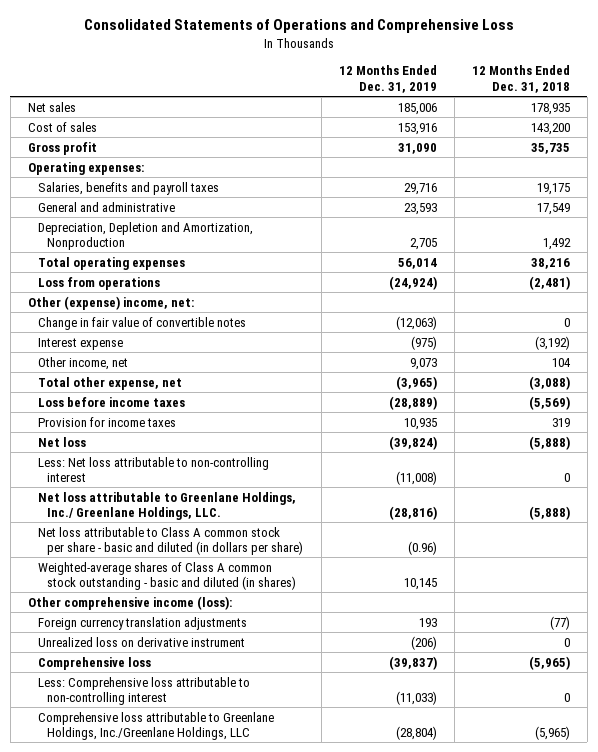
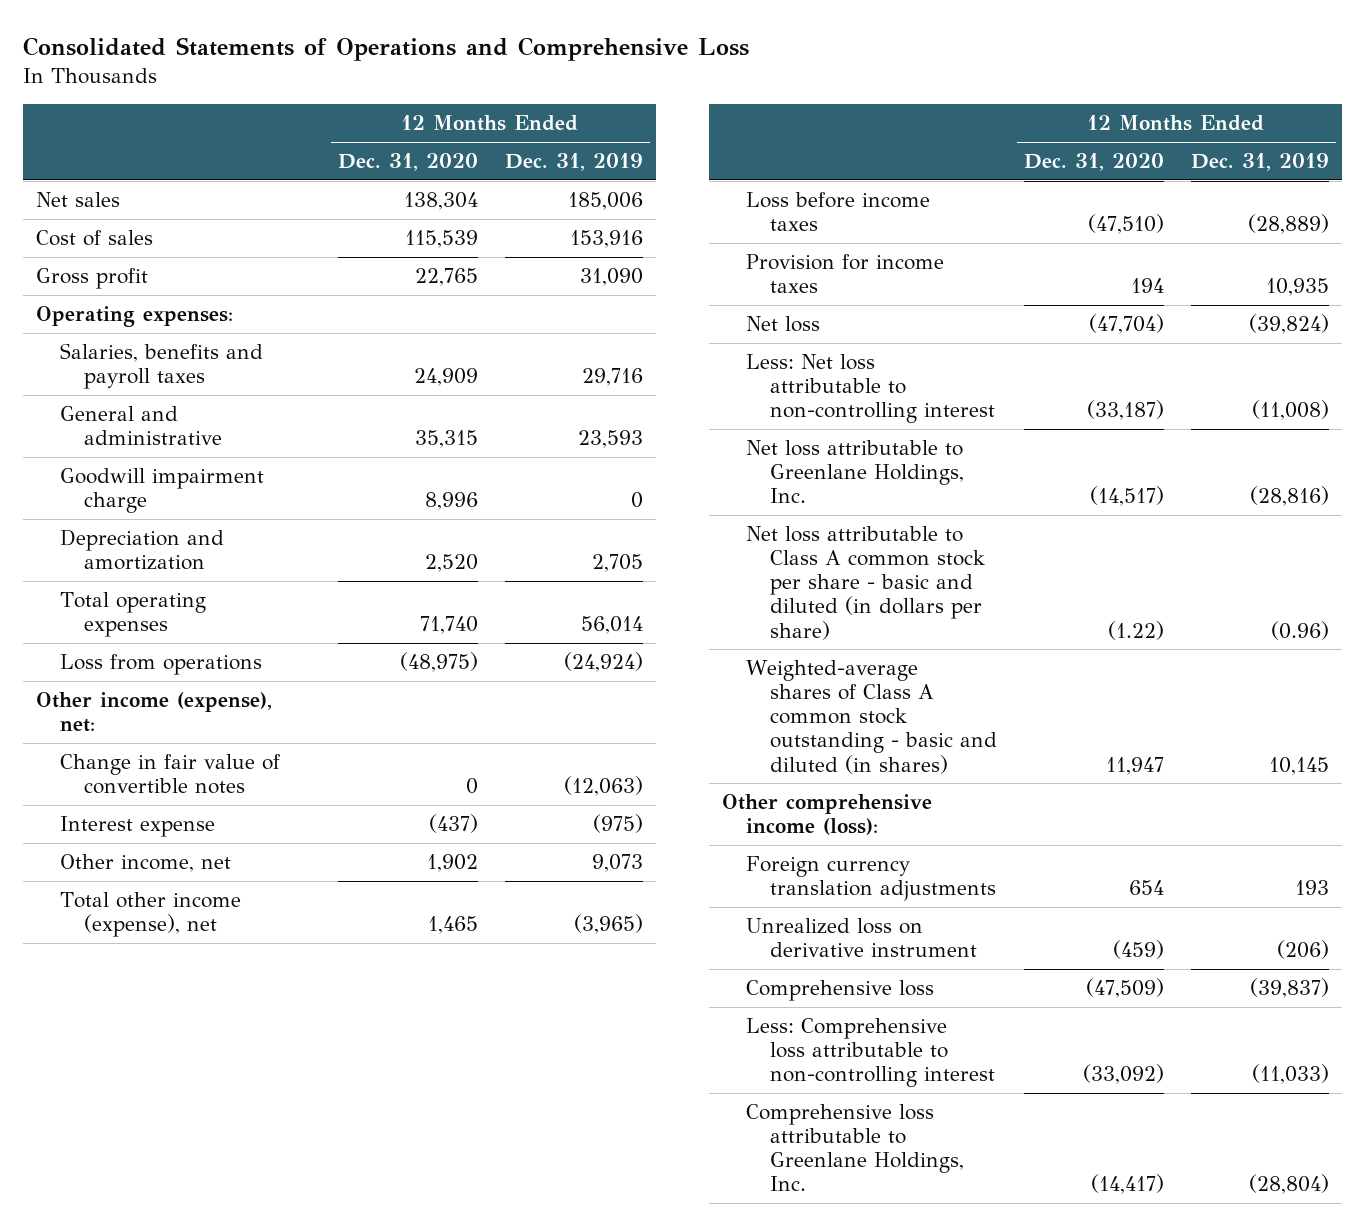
[471,65,570,93] 12 Months Ended Dec. 31, 2018 -> none
none -> [337,153,478,172] Dec. 31, 2020
none -> [59,468,264,514] Goodwill impairment charge
[37,221,253,250] Depreciation, Depletion and Amortization, Nonproduction -> [59,529,224,571] Depreciation and amortization
[27,295,194,310] Other (expense) income, net: -> [36,692,273,733] Other income (expense), net:
[37,376,182,390] Total other expense, net -> [59,892,241,938] Total other income (expense), net
[37,491,296,520] Net loss attributable to Greenlane Holdings, Inc./ Greenlane Holdings, LLC. -> [745,440,964,504] Net loss attributable to Greenlane Holdings, Inc.
[37,711,274,740] Comprehensive loss attributable to Greenlane Holdings, Inc./Greenlane Holdings, LLC -> [745,1104,964,1192] Comprehensive loss attributable to Greenlane Holdings, Inc.

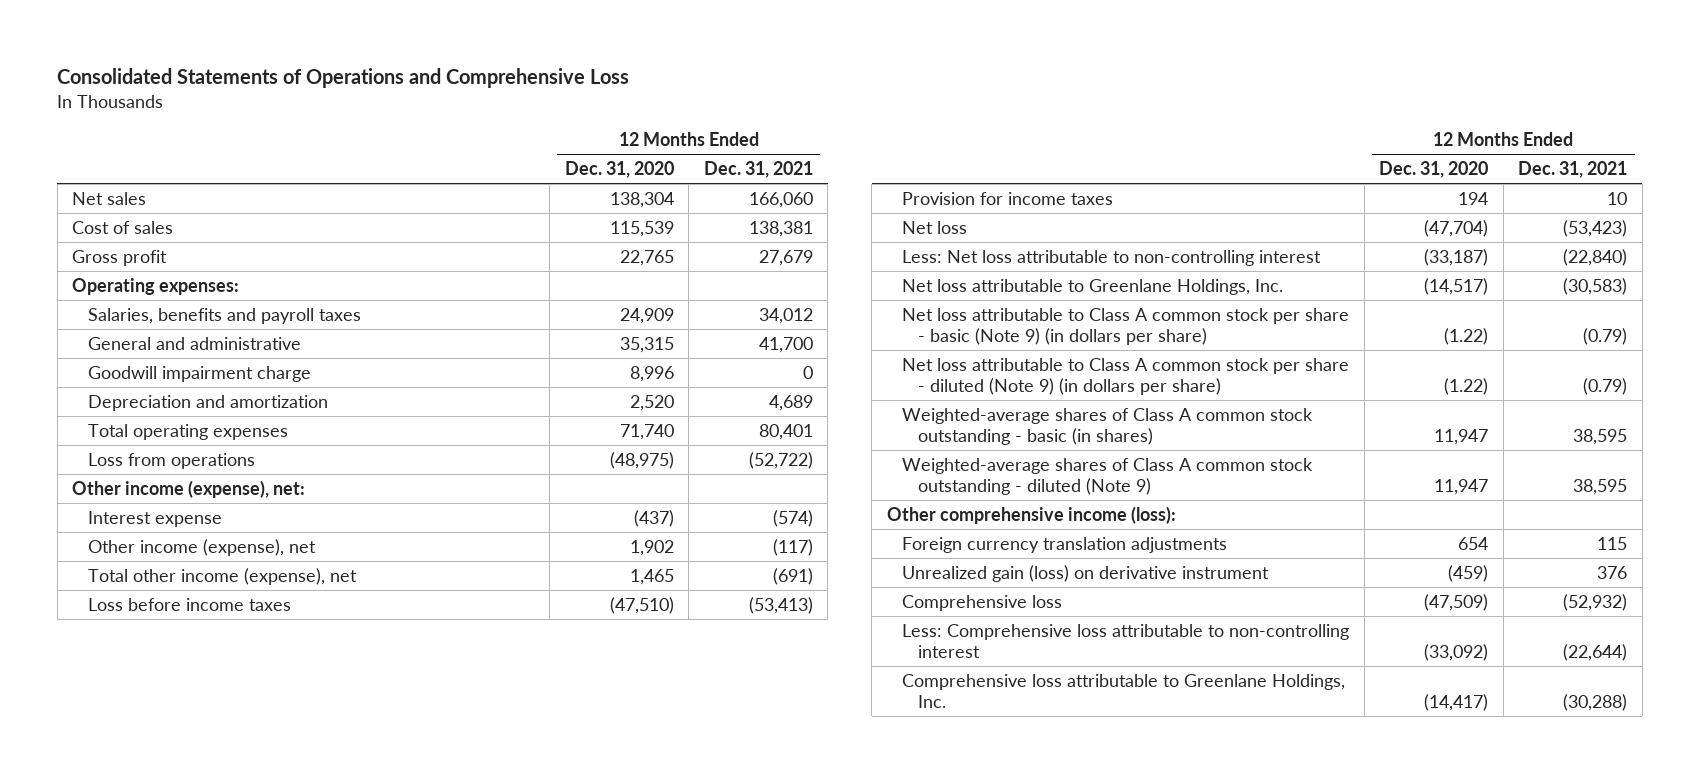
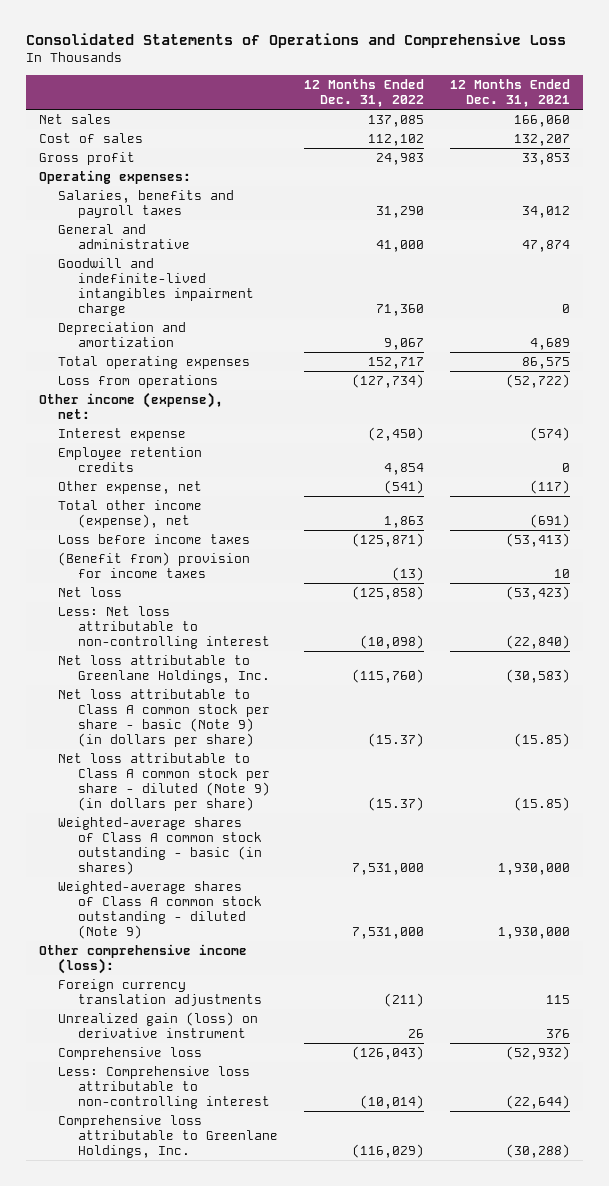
[564,161,674,179] Dec. 31, 2020 -> none
none -> [303,78,424,108] 12 Months Ended Dec. 31, 2022
[748,220,813,237] 138,381 -> [513,133,570,146] 132,207
[758,249,813,266] 27,679 -> [521,152,570,165] 33,853
[87,365,311,382] Goodwill impairment charge -> none
[758,336,813,353] 41,700 -> [521,239,570,252] 47,874
none -> [58,257,254,317] Goodwill and indefinite-lived intangibles impairment charge
[758,423,813,440] 80,401 -> [521,356,570,369] 86,575
none -> [58,446,203,472] Employee retention credits
[87,538,316,556] Other income (expense), net -> [58,480,203,494] Other expense, net
[902,191,1114,205] Provision for income taxes -> [58,551,251,578] (Benefit from) provision for income taxes
[1583,327,1628,345] (0.79) -> [513,733,570,748] (15.85)
[1583,377,1628,395] (0.79) -> [513,797,570,812] (15.85)
[1573,428,1628,445] 38,595 -> [497,863,570,876] 1,930,000
[1573,478,1628,495] 38,595 -> [497,927,570,940] 1,930,000

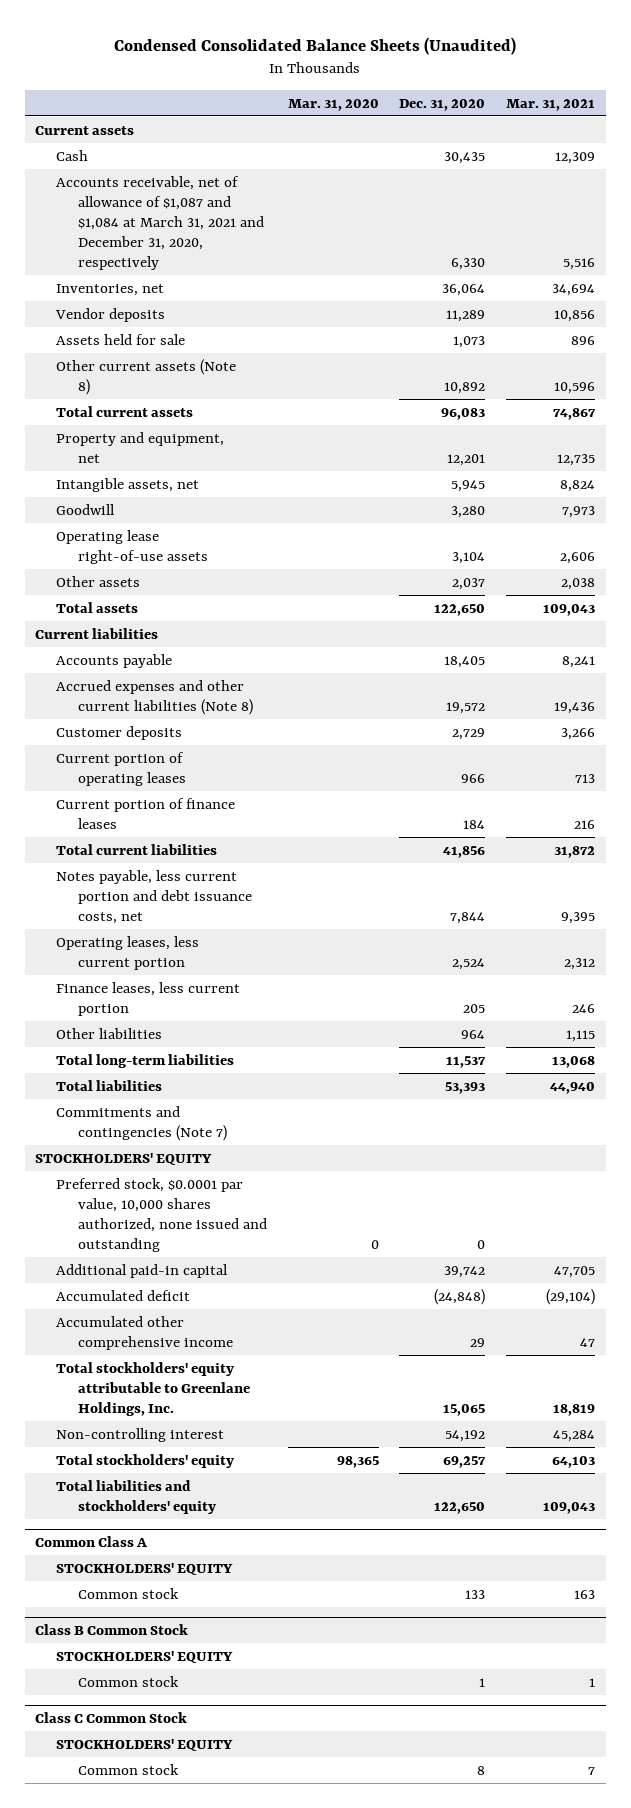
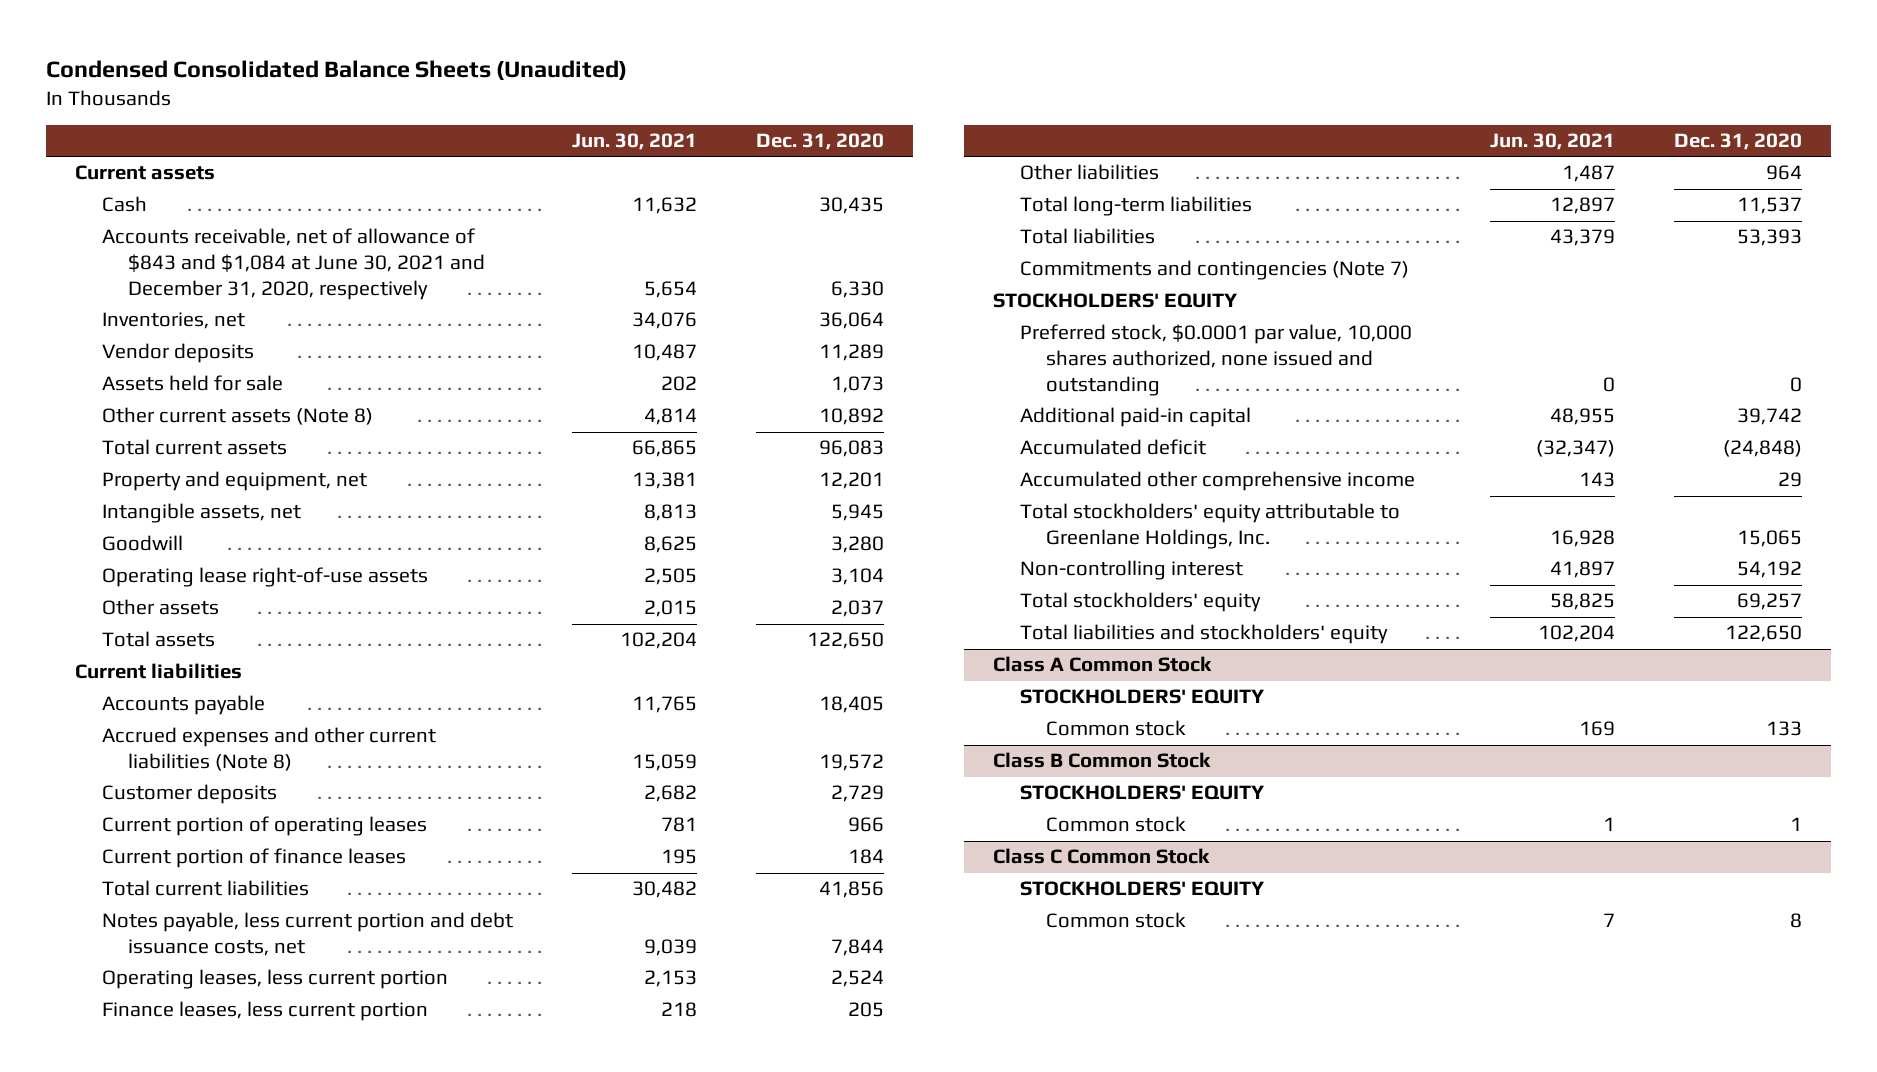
[287,98,379,111] Mar. 31, 2020 -> none
[506,98,596,111] Mar. 31, 2021 -> none
none -> [571,133,697,151] Jun. 30, 2021
[56,175,264,271] Accounts receivable, net of allowance of $1,087 and $1,084 at March 31, 2021 and December 31, 2020, respectively -> [101,228,486,300] Accounts receivable, net of allowance of $843 and $1,084 at June 30, 2021 and December 31, 2020, respectively
[35,1535,148,1547] Common Class A -> [993,656,1213,673] Class A Common Stock

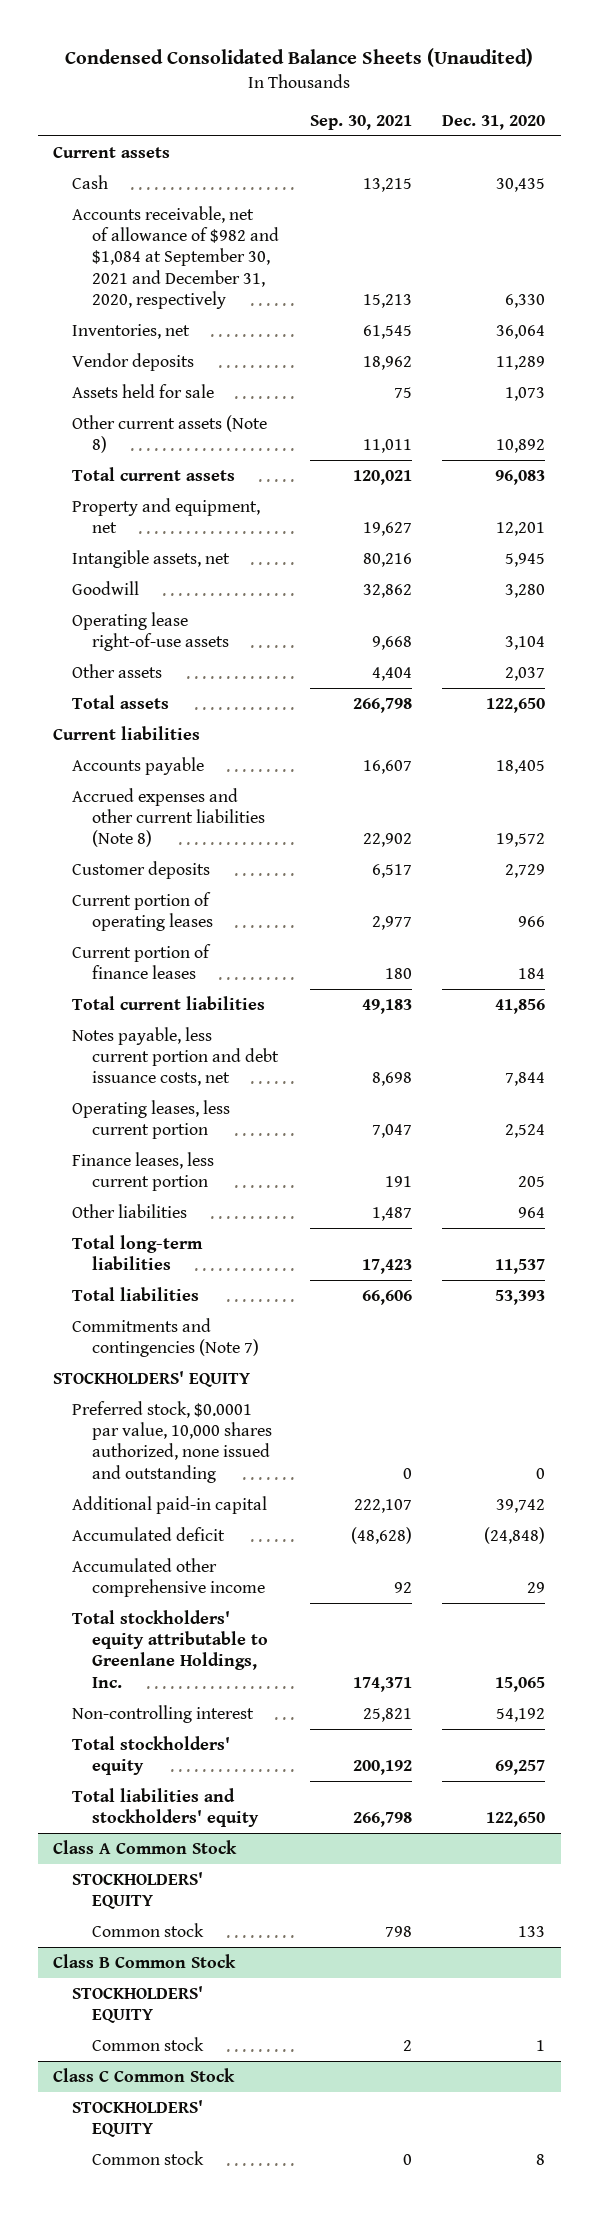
[571,133,697,151] Jun. 30, 2021 -> none
none -> [309,114,412,130] Sep. 30, 2021
[101,228,486,300] Accounts receivable, net of allowance of $843 and $1,084 at June 30, 2021 and December 31, 2020, respectively -> [72,205,279,310] Accounts receivable, net of allowance of $982 and $1,084 at September 30, 2021 and December 31, 2020, respectively

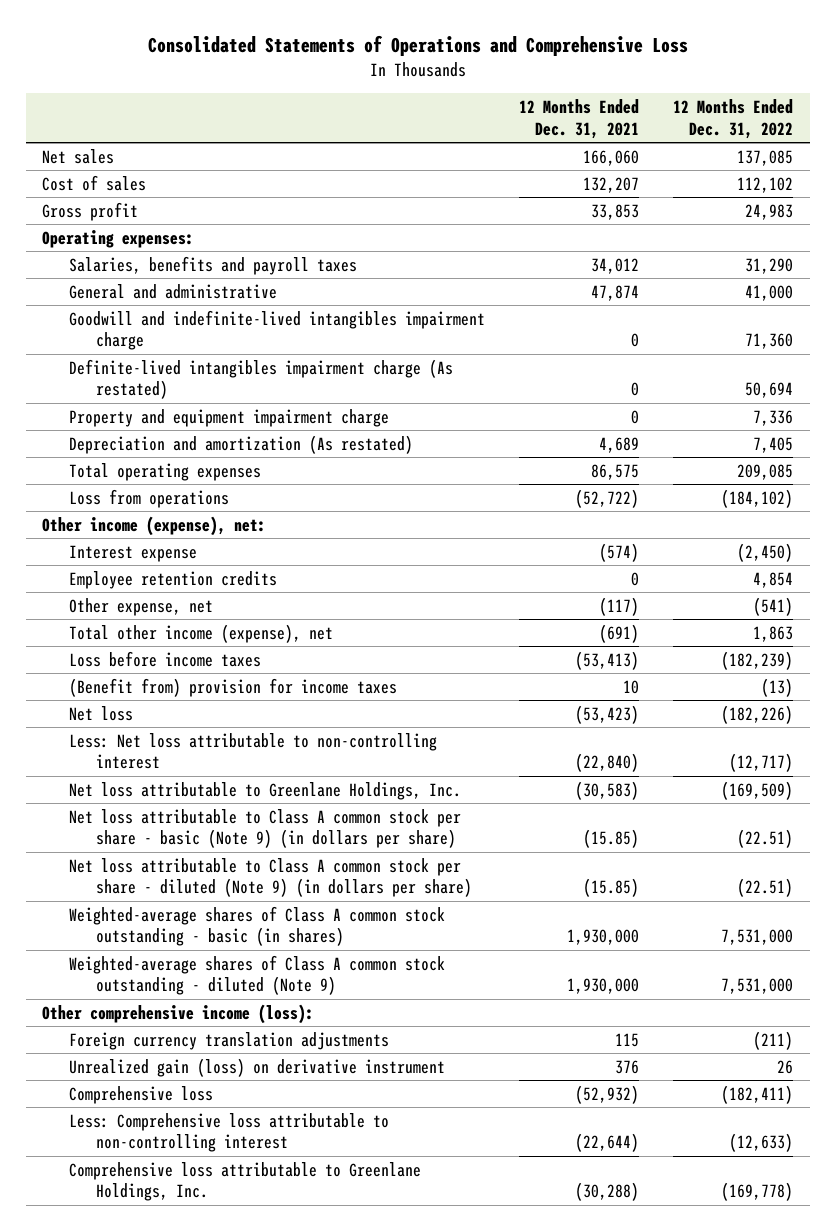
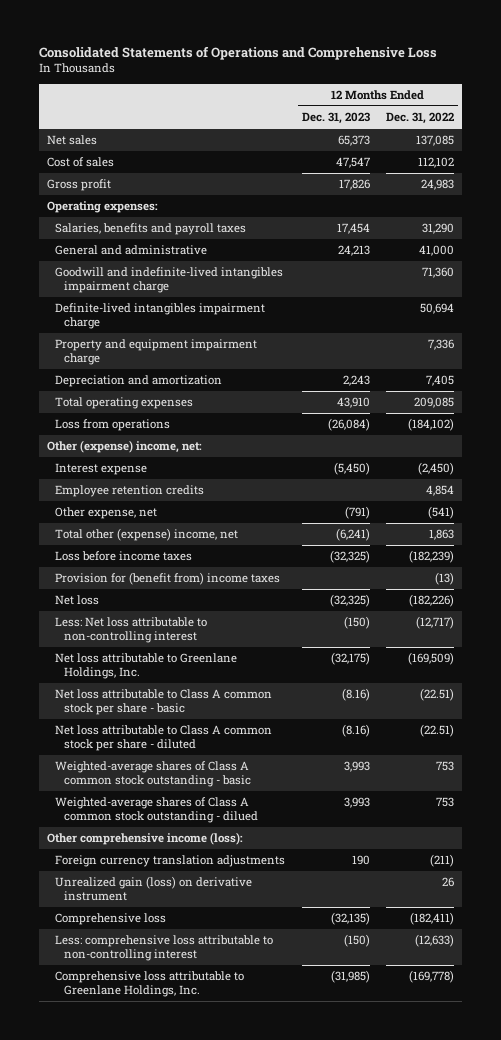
[519,98,640,139] 12 Months Ended Dec. 31, 2021 -> none
none -> [301,112,370,125] Dec. 31, 2023
[69,358,454,400] Definite-lived intangibles impairment charge (As restated) -> [55,303,266,329] Definite-lived intangibles impairment charge
[69,434,414,454] Depreciation and amortization (As restated) -> [55,375,223,388] Depreciation and amortization
[42,515,267,536] Other income (expense), net: -> [47,440,203,454] Other (expense) income, net:
[69,623,334,643] Total other income (expense), net -> [55,528,239,542] Total other (expense) income, net
[69,677,398,697] (Benefit from) provision for income taxes -> [55,572,281,586] Provision for (benefit from) income taxes
[69,808,462,849] Net loss attributable to Class A common stock per share - basic (Note 9) (in dollars per share) -> [55,689,273,715] Net loss attributable to Class A common stock per share - basic
[69,857,473,898] Net loss attributable to Class A common stock per share - diluted (Note 9) (in dollars per share) -> [55,725,273,751] Net loss attributable to Class A common stock per share - diluted
[69,905,446,947] Weighted-average shares of Class A common stock outstanding - basic (in shares) -> [55,761,251,787] Weighted-average shares of Class A common stock outstanding - basic
[721,929,794,946] 7,531,000 -> [435,761,454,772] 753
[69,954,446,996] Weighted-average shares of Class A common stock outstanding - diluted (Note 9) -> [55,797,258,823] Weighted-average shares of Class A common stock outstanding - dilued
[721,978,794,995] 7,531,000 -> [435,797,454,808] 753
[69,1112,390,1153] Less: Comprehensive loss attributable to non-controlling interest -> [55,935,274,961] Less: comprehensive loss attributable to non-controlling interest

